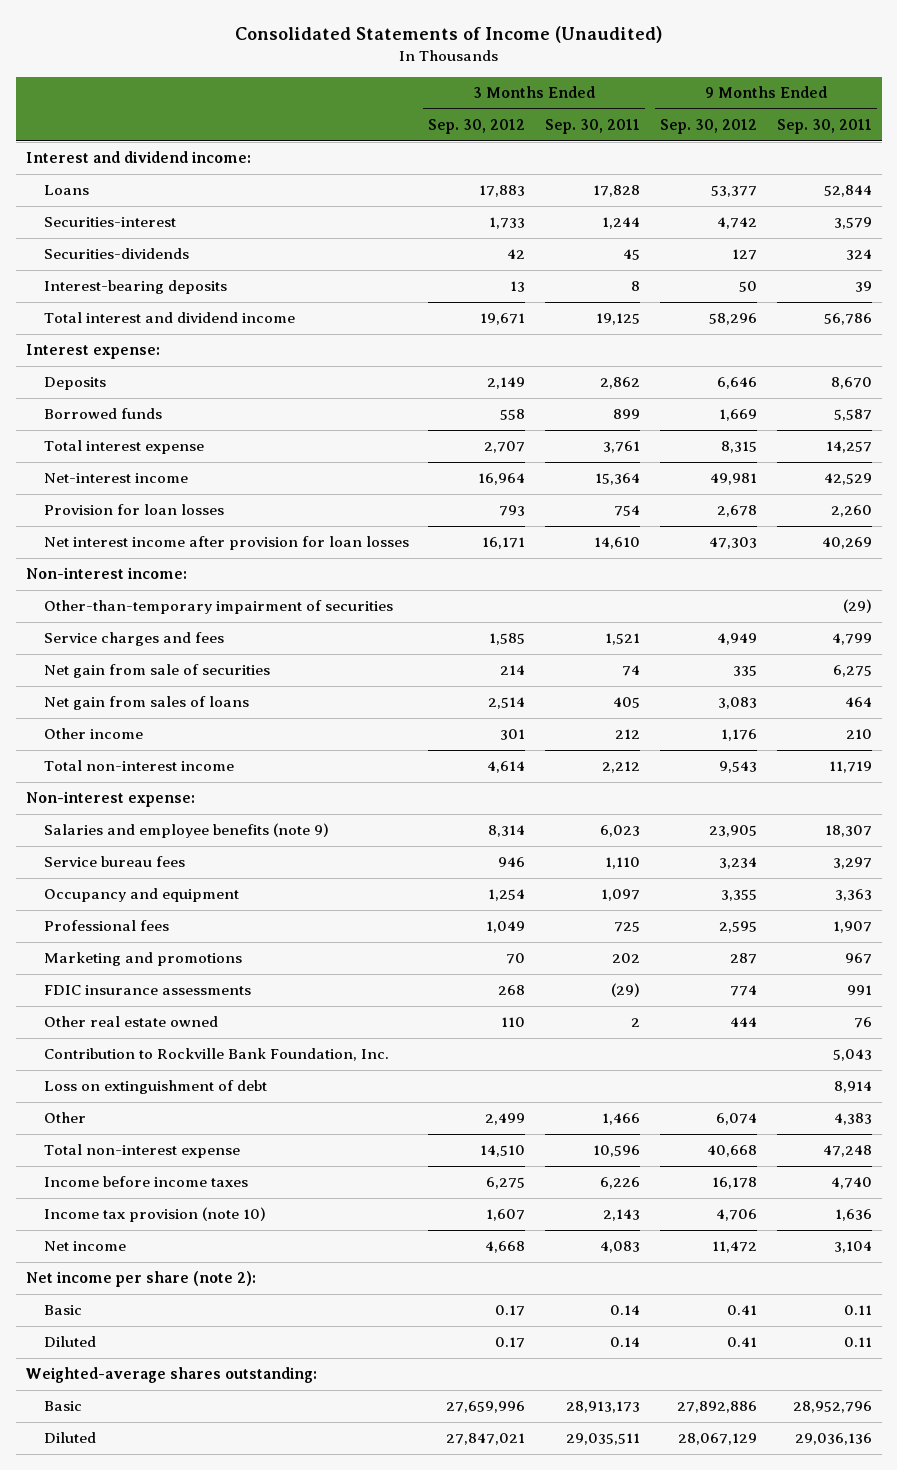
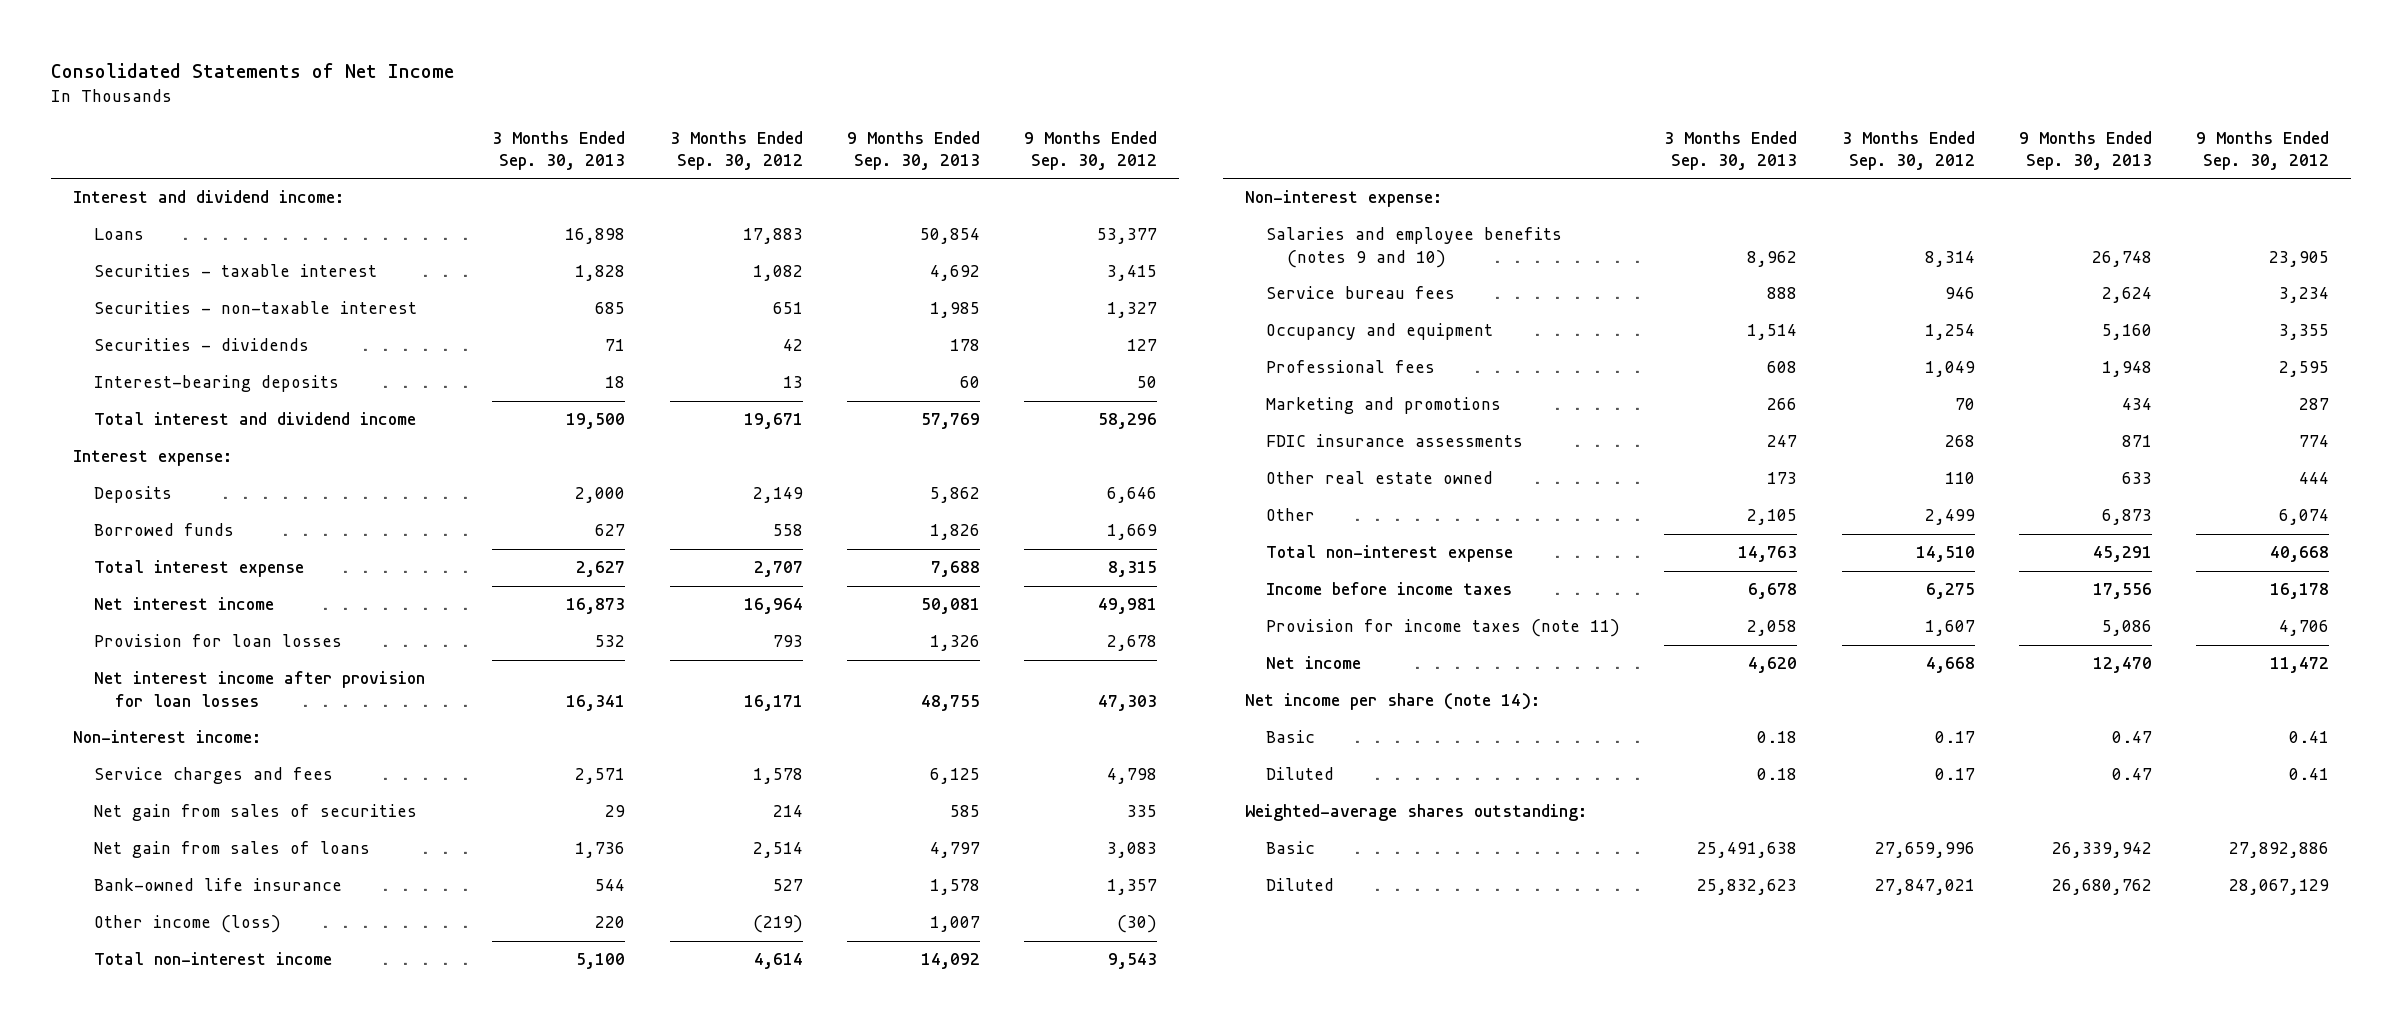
[234,26,662,44] Consolidated Statements of Income (Unaudited) -> [50,63,454,79] Consolidated Statements of Net Income
[545,119,641,135] Sep. 30, 2011 -> none
[776,119,872,135] Sep. 30, 2011 -> none
none -> [492,130,626,171] 3 Months Ended Sep. 30, 2013
none -> [846,130,980,171] 9 Months Ended Sep. 30, 2013
[43,217,176,228] Securities-interest -> [94,264,378,278] Securities - taxable interest
[489,217,526,230] 1,733 -> [752,265,803,282] 1,082
[716,217,757,230] 4,742 -> [1107,265,1158,282] 3,415
none -> [94,301,418,315] Securities - non-taxable interest
[43,248,189,260] Securities-dividends -> [94,338,310,352] Securities - dividends
[43,473,188,484] Net-interest income -> [94,597,275,611] Net interest income
[43,600,393,615] Other-than-temporary impairment of securities -> none
[489,633,526,646] 1,585 -> [752,768,803,785] 1,578
[716,633,757,646] 4,949 -> [1107,768,1158,785] 4,798
[43,664,270,679] Net gain from sale of securities -> [94,804,418,822] Net gain from sales of securities
none -> [94,878,343,892] Bank-owned life insurance
[43,728,143,740] Other income -> [94,915,282,934] Other income (loss)
[500,729,526,741] 301 -> [752,915,803,934] (219)
[720,729,757,742] 1,176 -> [1117,915,1158,934] (30)
[43,823,329,839] Salaries and employee benefits (note 9) -> [1266,227,1563,268] Salaries and employee benefits (notes 9 and 10)
[43,1048,389,1062] Contribution to Rockville Bank Foundation, Inc. -> none
[43,1080,267,1095] Loss on extinguishment of debt -> none
[43,1207,266,1223] Income tax provision (note 10) -> [1266,619,1621,638] Provision for income taxes (note 11)
[25,1271,256,1288] Net income per share (note 2): -> [1245,693,1541,711] Net income per share (note 14):

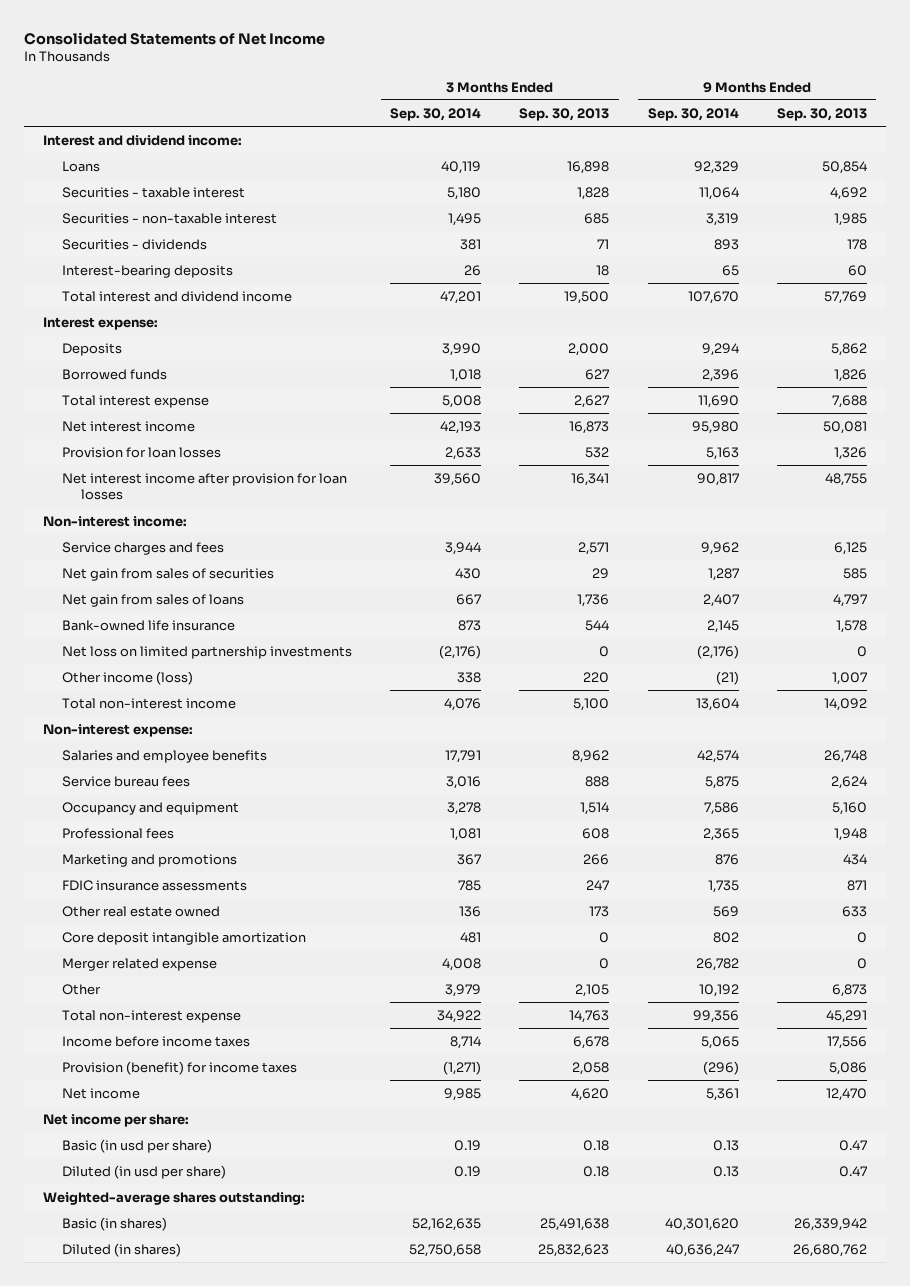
[669,130,803,171] 3 Months Ended Sep. 30, 2012 -> none
[1024,130,1158,171] 9 Months Ended Sep. 30, 2012 -> none
none -> [390,107,482,121] Sep. 30, 2014
none -> [647,107,739,121] Sep. 30, 2014
none -> [62,645,353,659] Net loss on limited partnership investments
[1266,227,1563,268] Salaries and employee benefits (notes 9 and 10) -> [62,749,268,763] Salaries and employee benefits
none -> [62,931,307,945] Core deposit intangible amortization
none -> [62,957,218,971] Merger related expense
[1266,619,1621,638] Provision for income taxes (note 11) -> [62,1060,298,1075] Provision (benefit) for income taxes
[1245,693,1541,711] Net income per share (note 14): -> [42,1113,189,1127] Net income per share:
[1266,730,1316,744] Basic -> [62,1138,213,1153] Basic (in usd per share)
[1266,767,1335,781] Diluted -> [62,1164,227,1179] Diluted (in usd per share)
[1266,841,1316,855] Basic -> [62,1216,168,1231] Basic (in shares)
[1266,878,1335,892] Diluted -> [62,1242,182,1257] Diluted (in shares)

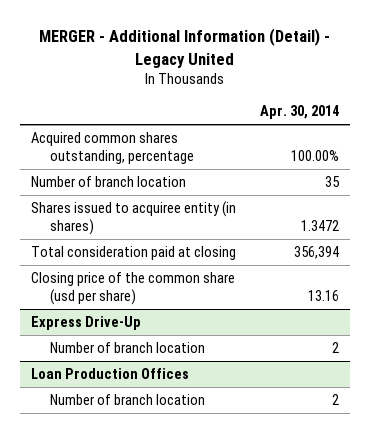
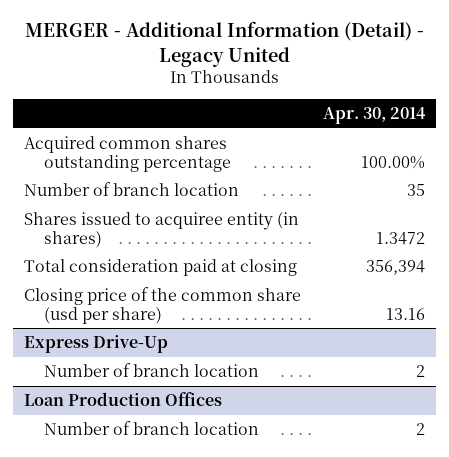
[31,132,195,165] Acquired common shares outstanding, percentage -> [23,136,231,172] Acquired common shares outstanding percentage

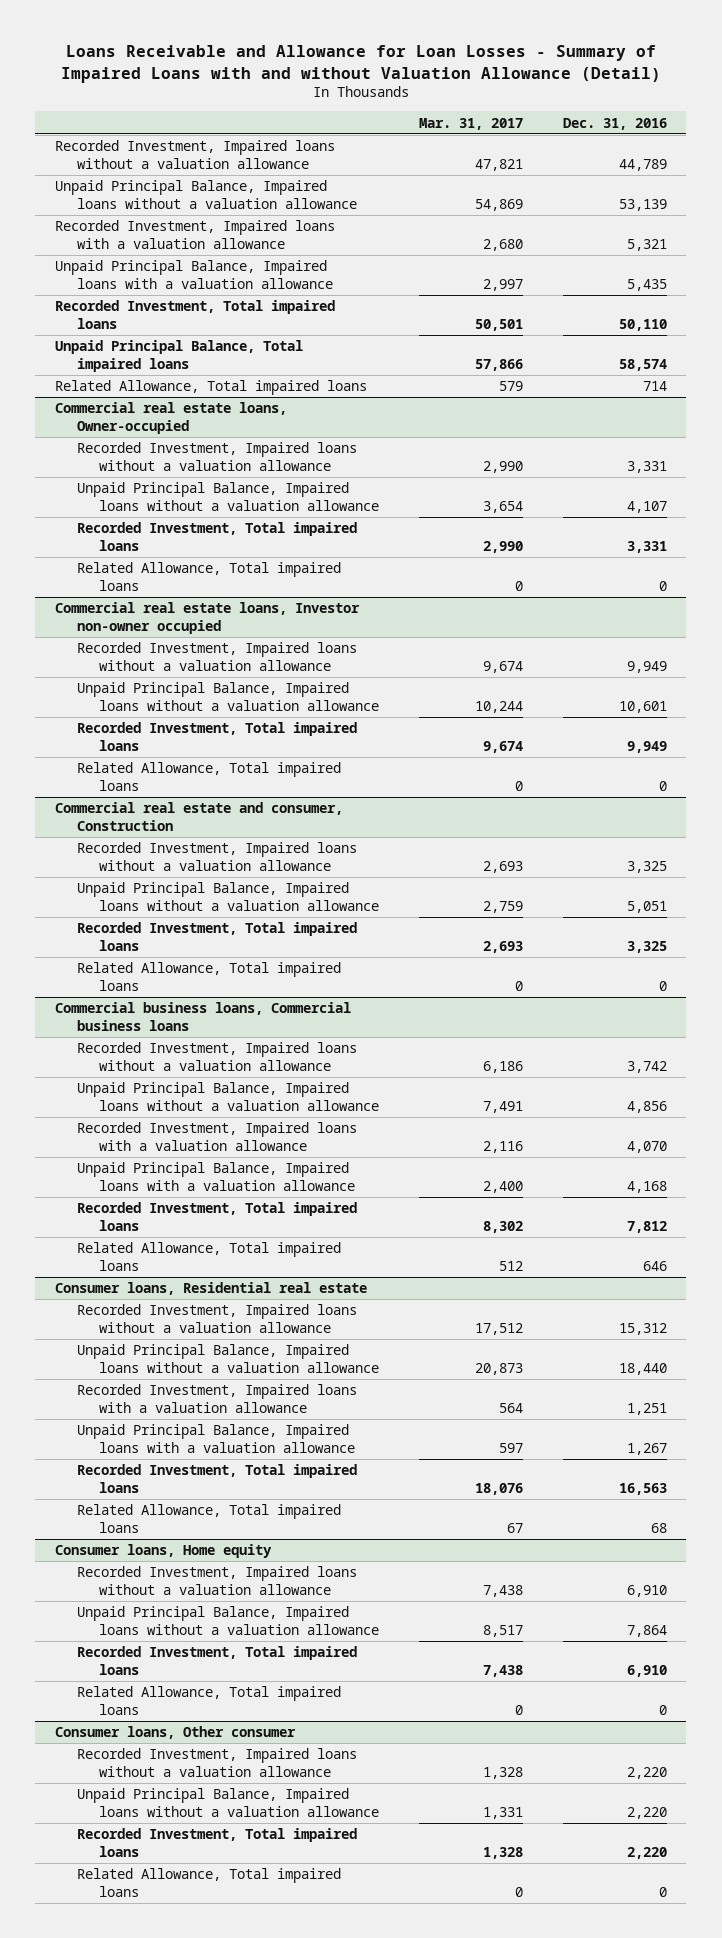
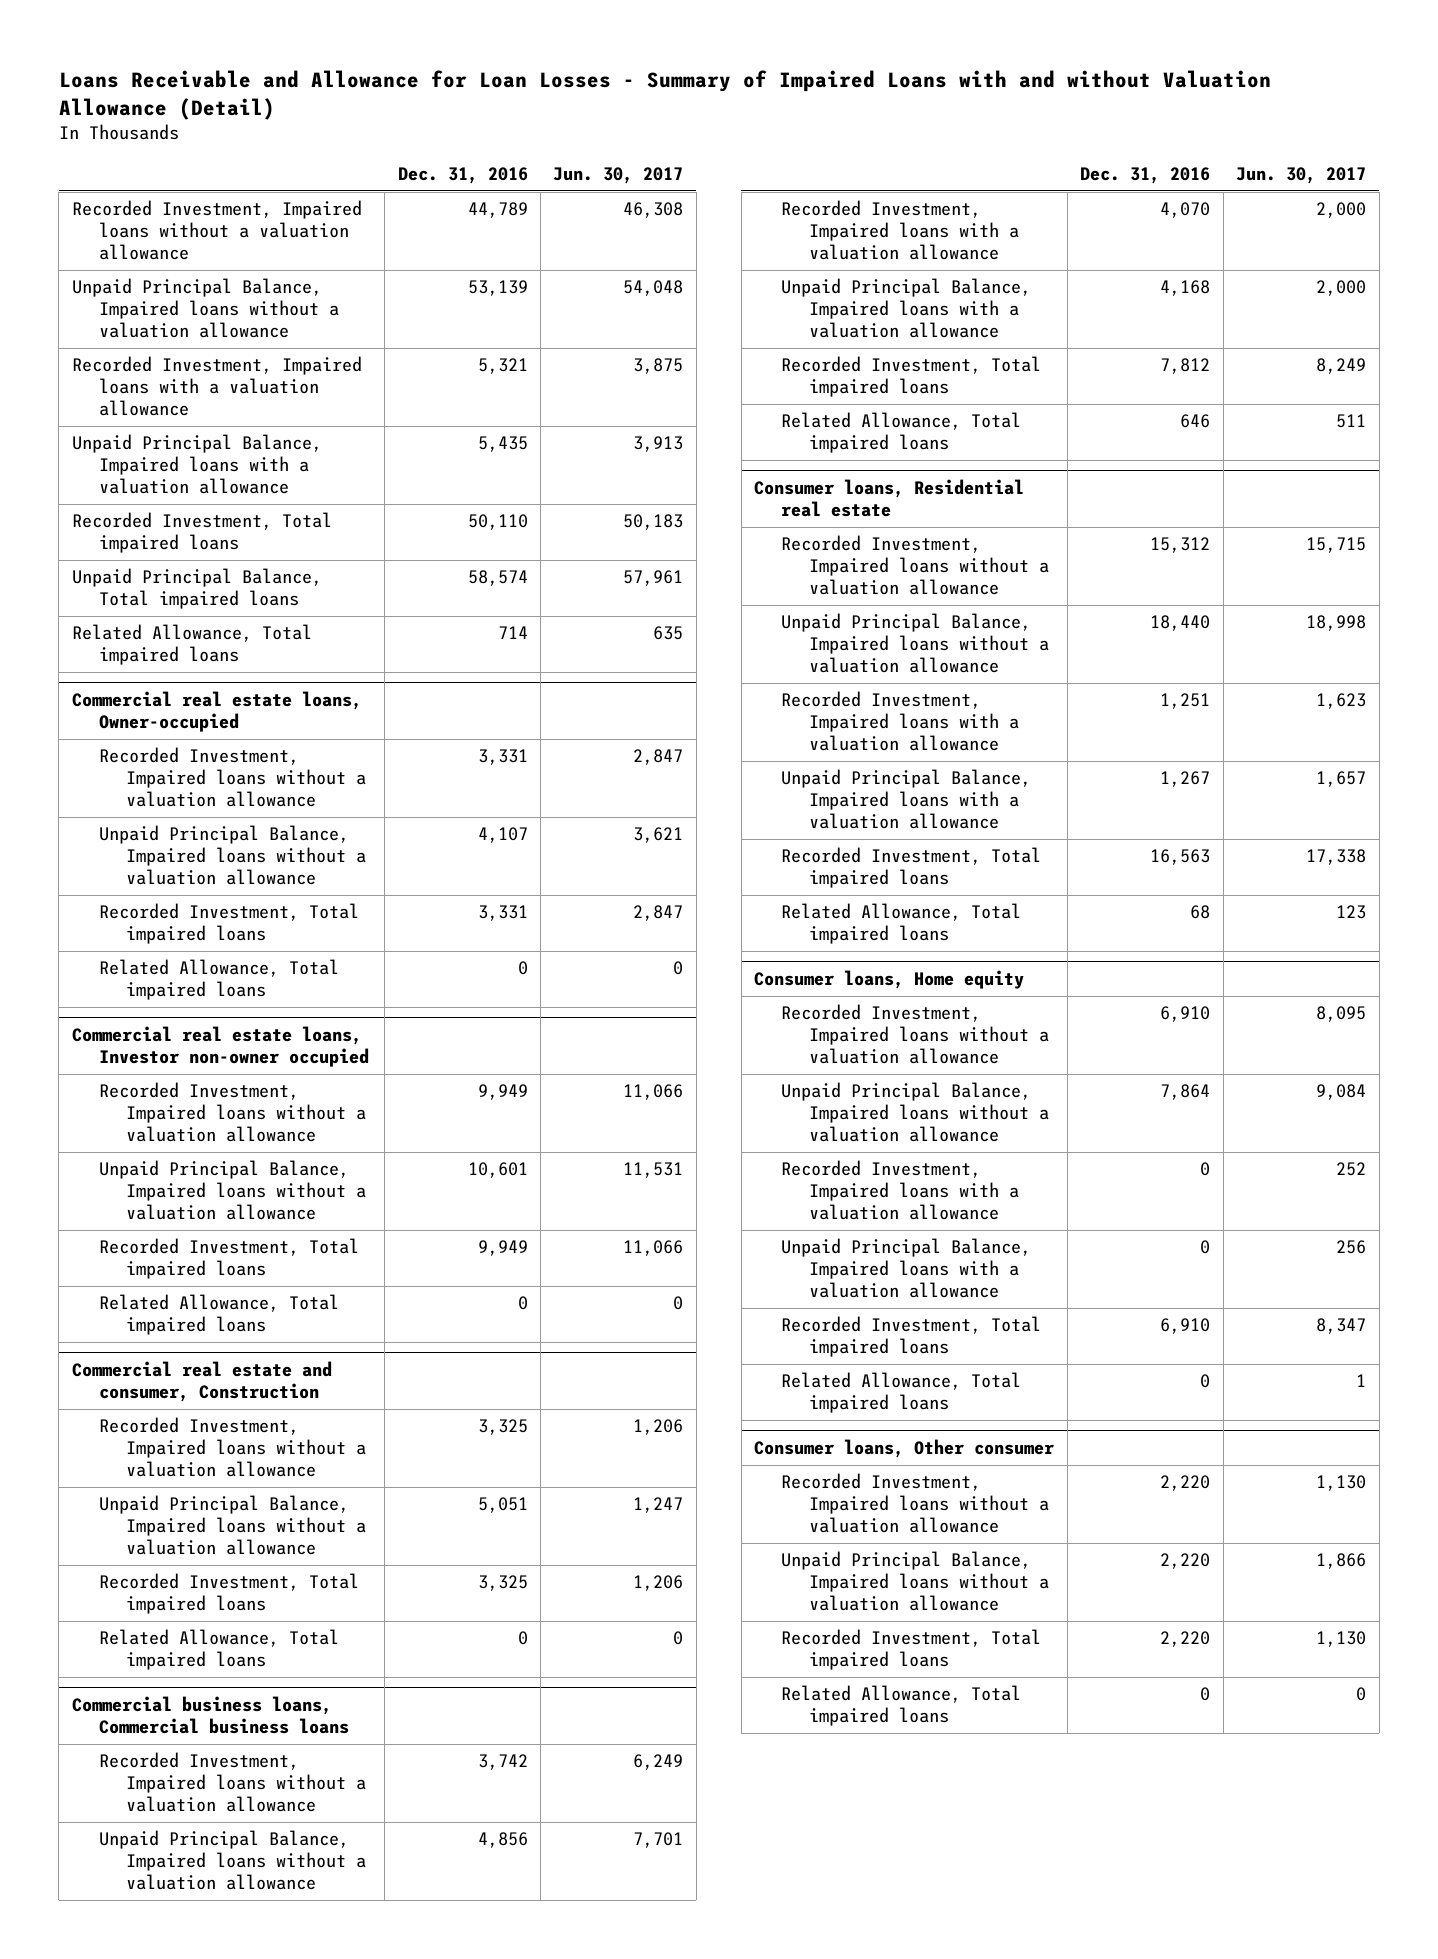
[419,117,524,130] Mar. 31, 2017 -> none
none -> [553,167,684,185] Jun. 30, 2017
none -> [781,1160,1019,1220] Recorded Investment, Impaired loans with a valuation allowance
none -> [781,1238,1032,1298] Unpaid Principal Balance, Impaired loans with a valuation allowance

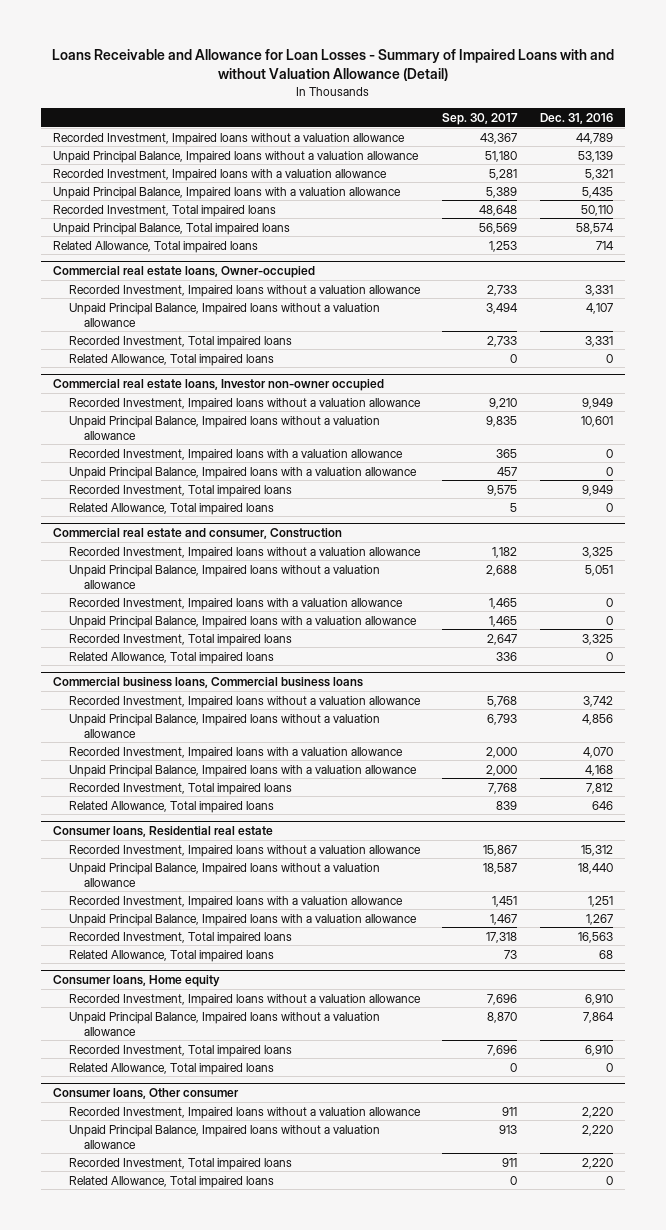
[553,167,684,185] Jun. 30, 2017 -> none
none -> [442,112,519,125] Sep. 30, 2017
none -> [68,448,403,461] Recorded Investment, Impaired loans with a valuation allowance
none -> [68,466,417,479] Unpaid Principal Balance, Impaired loans with a valuation allowance
none -> [68,597,403,610] Recorded Investment, Impaired loans with a valuation allowance
none -> [68,615,417,628] Unpaid Principal Balance, Impaired loans with a valuation allowance
[781,1160,1019,1220] Recorded Investment, Impaired loans with a valuation allowance -> none
[781,1238,1032,1298] Unpaid Principal Balance, Impaired loans with a valuation allowance -> none

